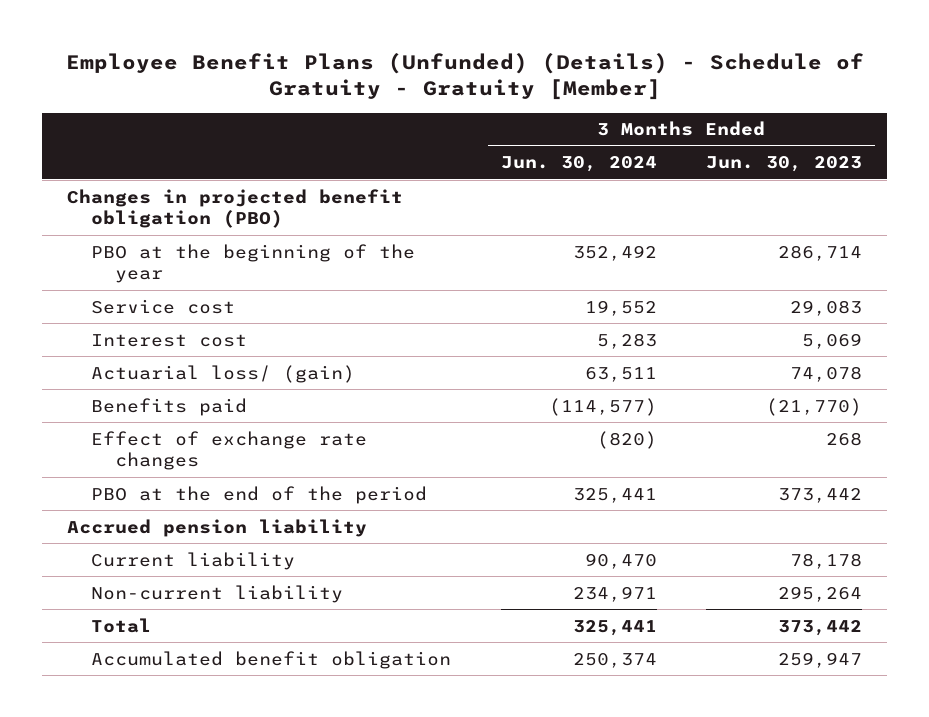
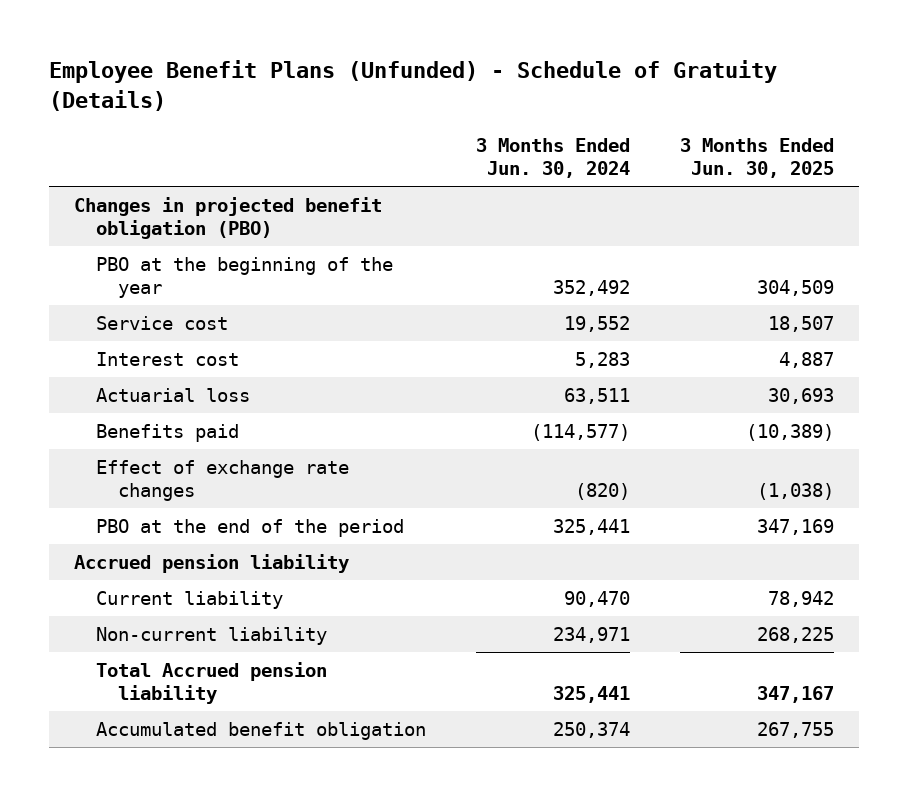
[65,52,864,101] Employee Benefit Plans (Unfunded) (Details) - Schedule of Gratuity - Gratuity [Member] -> [48,60,777,112] Employee Benefit Plans (Unfunded) - Schedule of Gratuity (Details)
[706,156,863,173] Jun. 30, 2023 -> none
none -> [680,138,835,179] 3 Months Ended Jun. 30, 2025
[90,364,355,383] Actuarial loss/ (gain) -> [95,387,250,402] Actuarial loss
[90,617,151,633] Total -> [95,661,327,704] Total Accrued pension liability

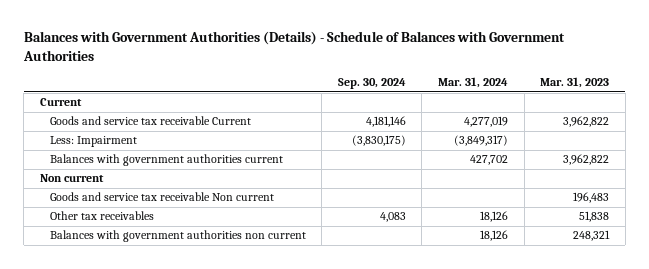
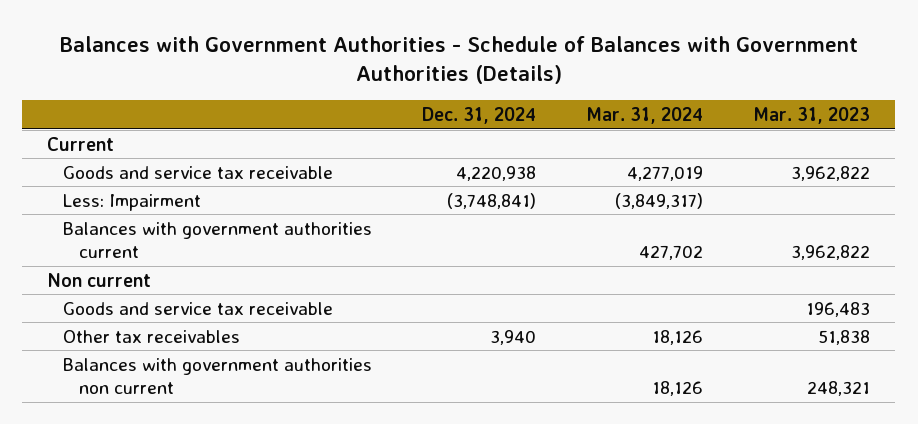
[22,31,565,61] Balances with Government Authorities (Details) - Schedule of Balances with Government Authorities -> [59,35,858,85] Balances with Government Authorities - Schedule of Balances with Government Authorities (Details)
[337,78,406,90] Sep. 30, 2024 -> none
none -> [422,106,537,124] Dec. 31, 2024
[49,116,251,126] Goods and service tax receivable Current -> [63,165,334,179] Goods and service tax receivable
[49,192,274,202] Goods and service tax receivable Non current -> [63,301,334,315] Goods and service tax receivable

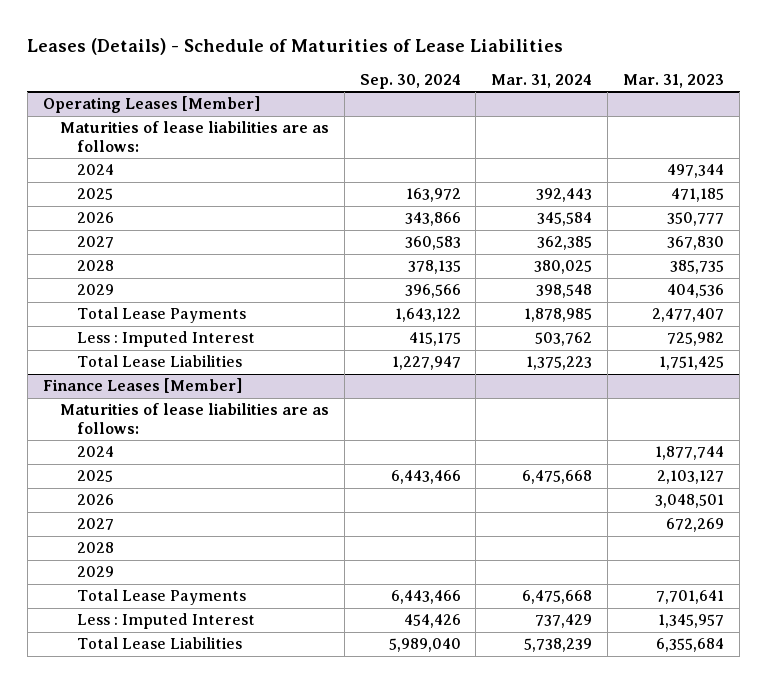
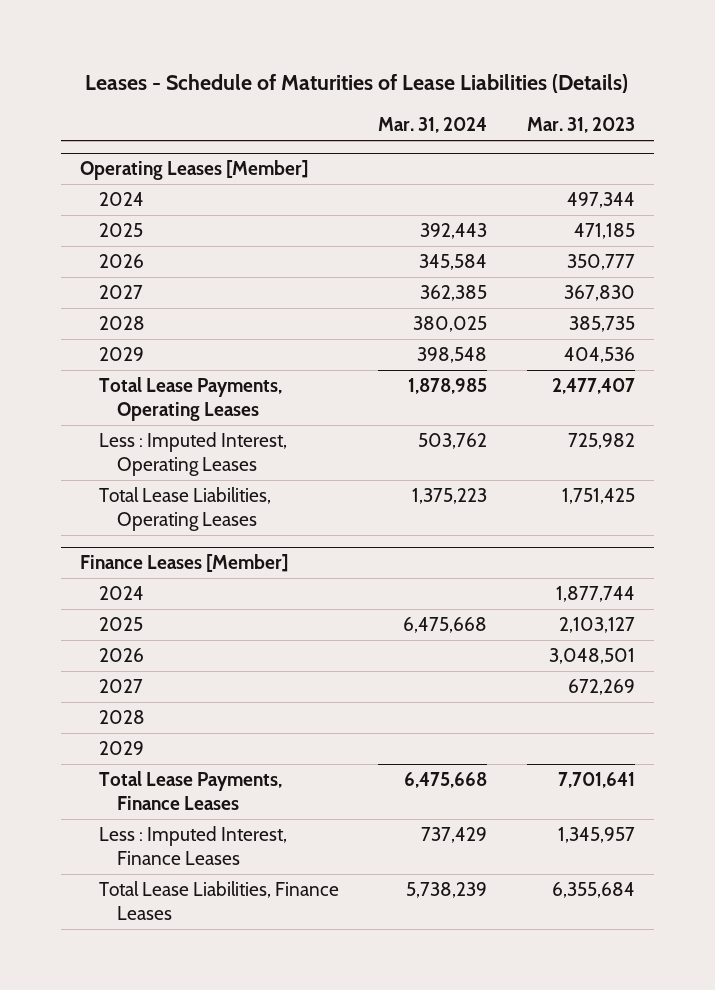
[27,37,564,55] Leases (Details) - Schedule of Maturities of Lease Liabilities -> [85,74,629,94] Leases - Schedule of Maturities of Lease Liabilities (Details)
[359,73,461,89] Sep. 30, 2024 -> none
[59,121,329,152] Maturities of lease liabilities are as follows: -> none
[77,307,247,324] Total Lease Payments -> [98,377,282,422] Total Lease Payments, Operating Leases
[77,331,256,348] Less : Imputed Interest -> [98,432,287,477] Less : Imputed Interest, Operating Leases
[77,355,243,368] Total Lease Liabilities -> [98,487,271,532] Total Lease Liabilities, Operating Leases
[59,403,329,434] Maturities of lease liabilities are as follows: -> none
[77,589,247,606] Total Lease Payments -> [98,771,282,811] Total Lease Payments, Finance Leases
[77,613,256,630] Less : Imputed Interest -> [98,826,287,866] Less : Imputed Interest, Finance Leases
[77,637,243,650] Total Lease Liabilities -> [98,881,339,921] Total Lease Liabilities, Finance Leases

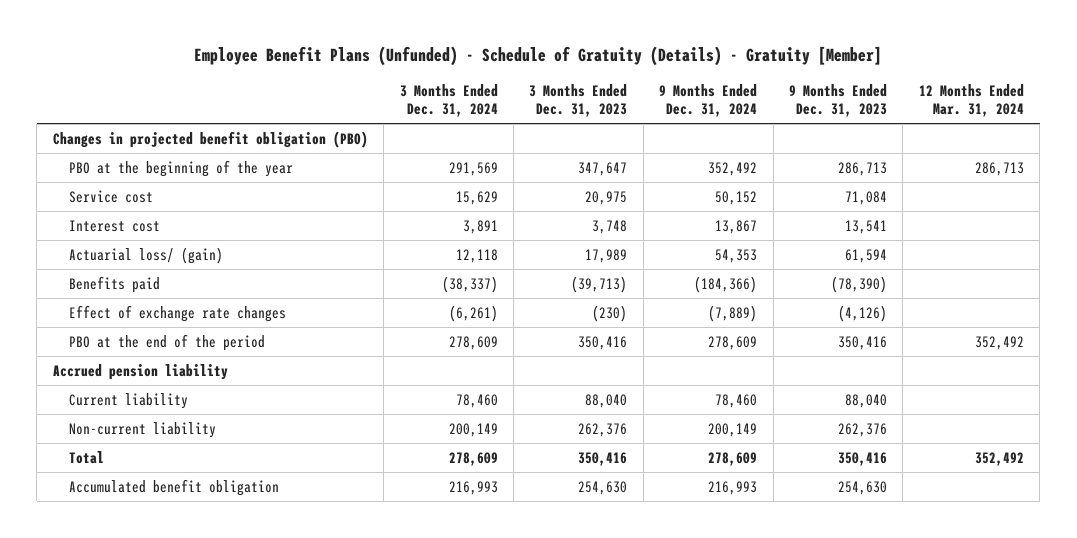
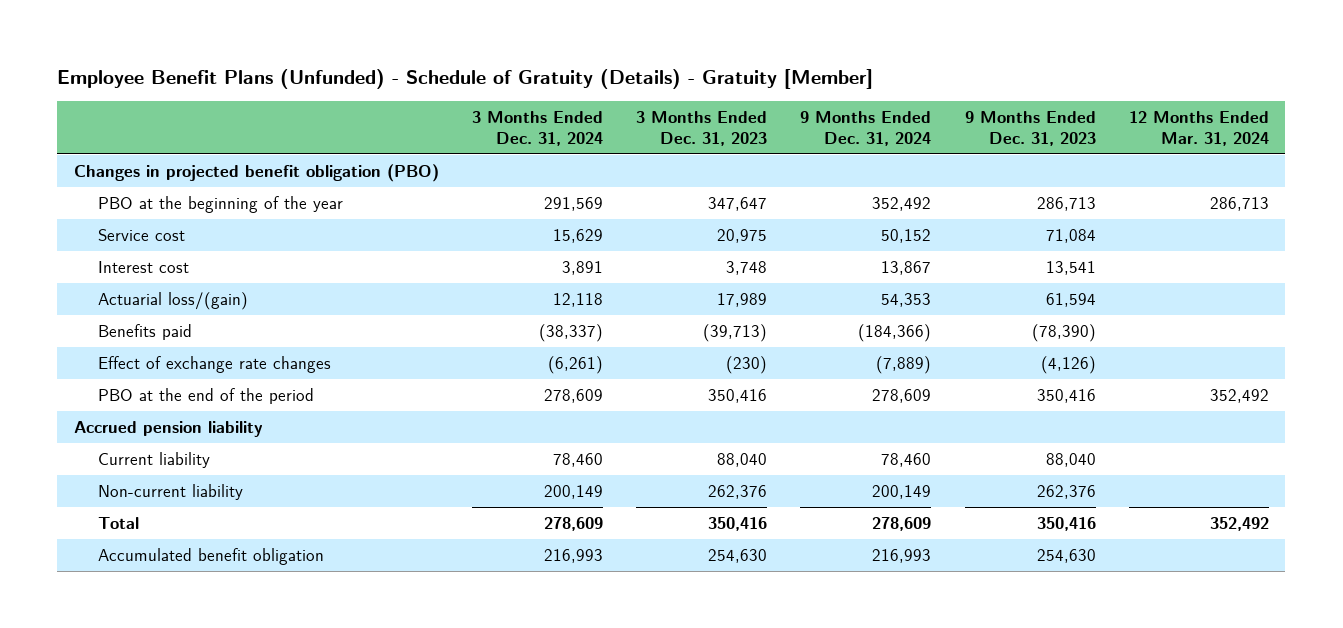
[68,247,223,265] Actuarial loss/ (gain) -> [98,291,249,310] Actuarial loss/(gain)

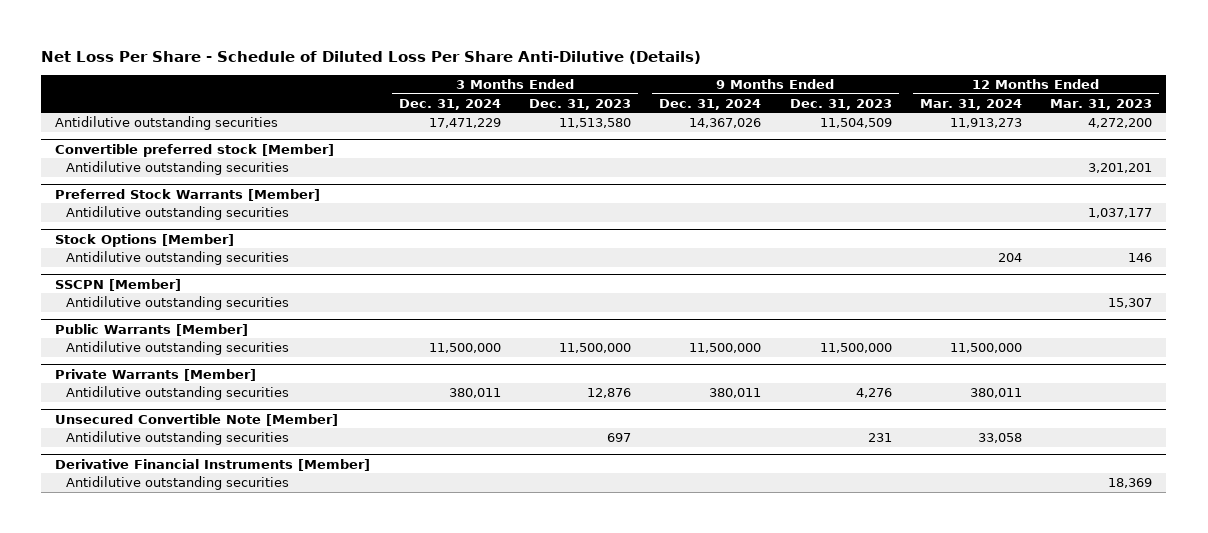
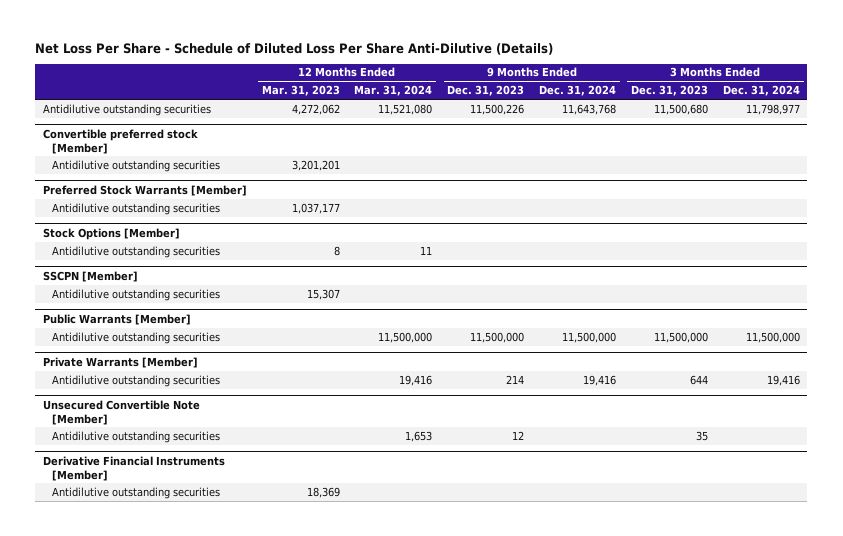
[428,118,501,129] 17,471,229 -> [745,103,800,115] 11,798,977
[559,118,632,129] 11,513,580 -> [653,103,708,115] 11,500,680
[689,118,762,129] 14,367,026 -> [562,103,617,115] 11,643,768
[819,118,892,129] 11,504,509 -> [470,103,525,115] 11,500,226
[949,118,1022,129] 11,913,273 -> [378,103,433,115] 11,521,080
[1088,118,1153,129] 4,272,200 -> [291,103,340,115] 4,272,062
[997,253,1022,263] 204 -> [420,245,433,255] 11
[1128,253,1153,263] 146 -> [333,245,340,256] 8
[448,388,501,399] 380,011 -> [766,374,800,386] 19,416
[587,388,632,399] 12,876 -> [689,374,708,385] 644
[709,388,762,399] 380,011 -> [583,374,617,386] 19,416
[855,388,892,399] 4,276 -> [506,374,525,384] 214
[969,388,1022,399] 380,011 -> [399,374,433,386] 19,416
[607,433,632,443] 697 -> [695,430,708,441] 35
[867,433,892,443] 231 -> [512,430,525,440] 12
[977,433,1022,444] 33,058 -> [405,430,433,442] 1,653

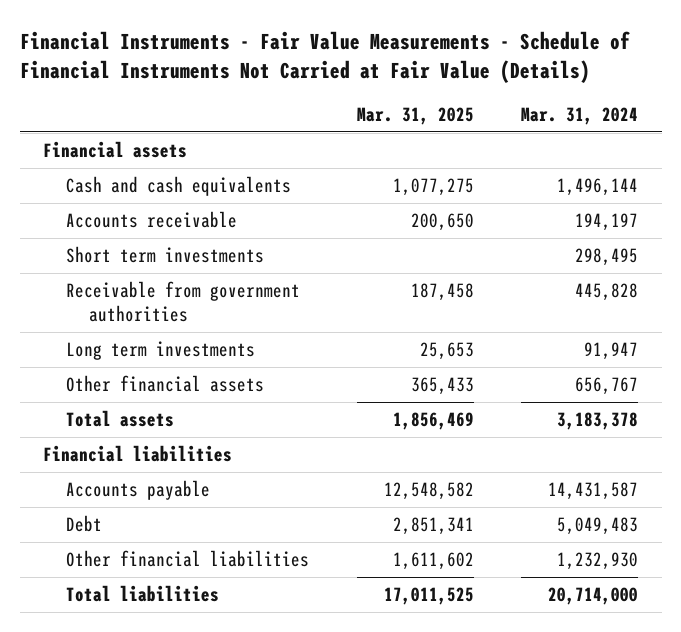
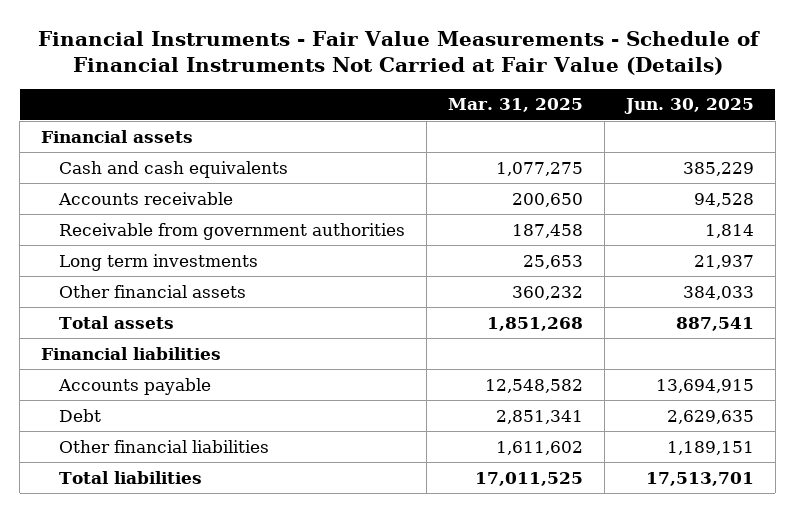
[521,106,639,125] Mar. 31, 2024 -> none
none -> [623,98,754,115] Jun. 30, 2025
[66,246,265,264] Short term investments -> none
[410,377,474,396] 365,433 -> [512,285,584,300] 360,232
[392,412,474,431] 1,856,469 -> [487,316,584,331] 1,851,268

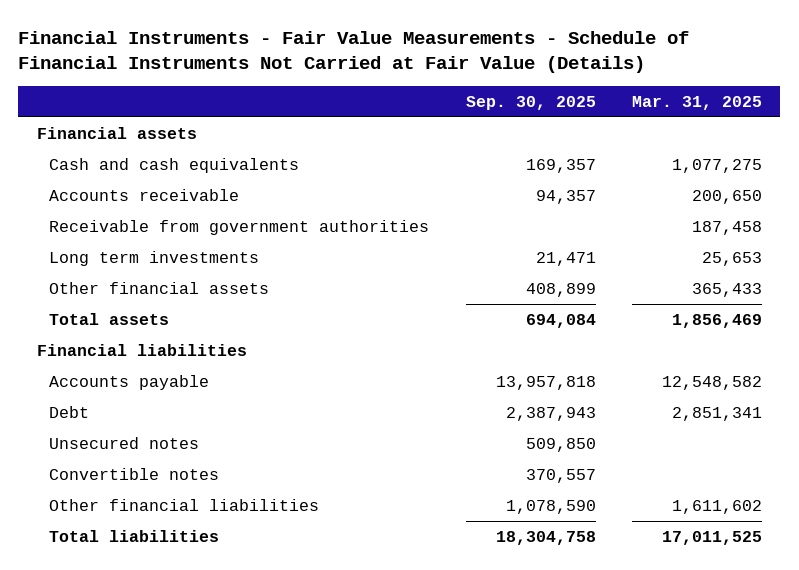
[623,98,754,115] Jun. 30, 2025 -> none
none -> [465,95,596,110] Sep. 30, 2025
[512,285,584,300] 360,232 -> [692,282,763,297] 365,433
[487,316,584,331] 1,851,268 -> [672,313,763,328] 1,856,469
none -> [49,436,200,449] Unsecured notes
none -> [49,467,220,480] Convertible notes

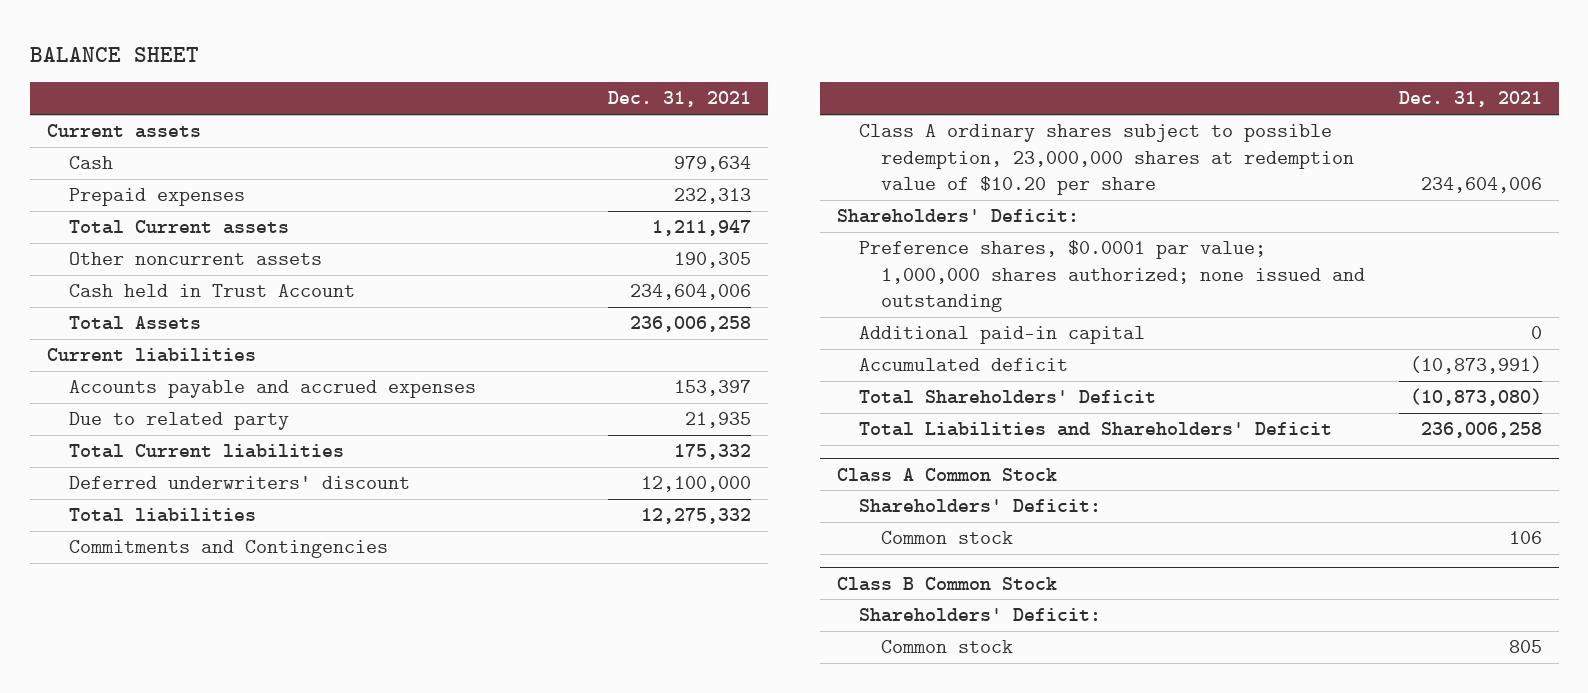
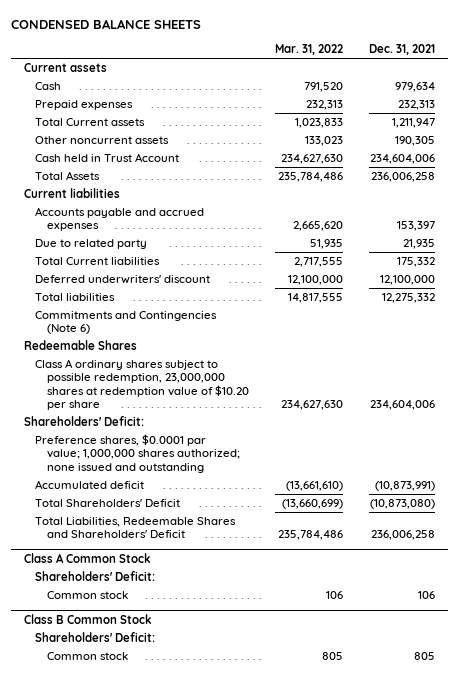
[29,46,199,62] BALANCE SHEET -> [11,18,202,29] CONDENSED BALANCE SHEETS
none -> [274,44,343,56] Mar. 31, 2022
[68,540,388,559] Commitments and Contingencies -> [35,311,218,335] Commitments and Contingencies (Note 6)
none -> [24,340,138,351] Redeemable Shares
[858,326,1145,345] Additional paid-in capital -> none
[858,422,1332,437] Total Liabilities and Shareholders' Deficit -> [35,517,237,539] Total Liabilities, Redeemable Shares and Shareholders' Deficit

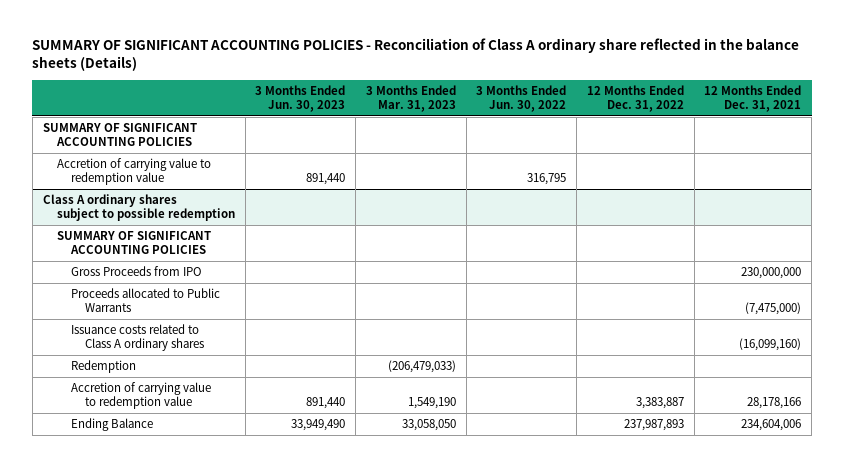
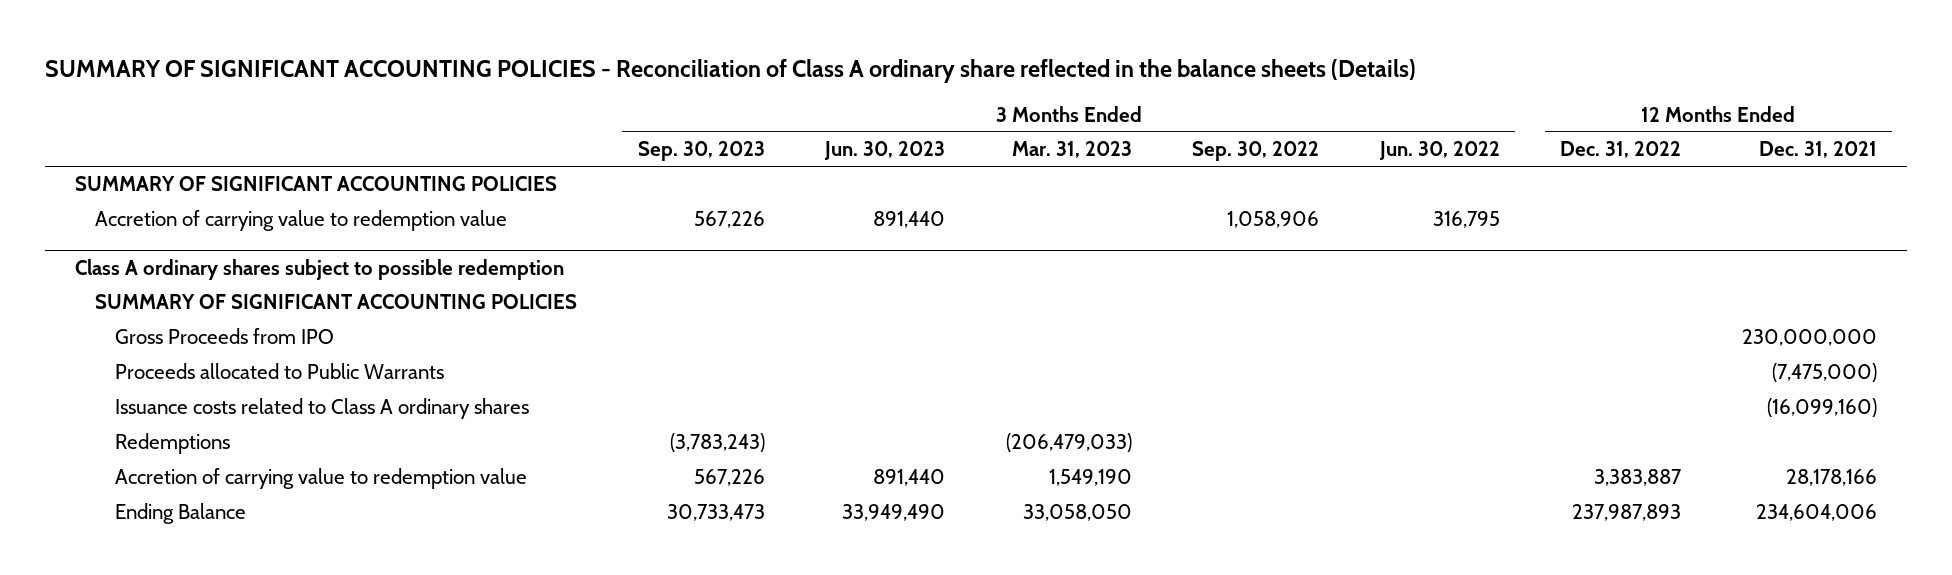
none -> [637,141,765,162] Sep. 30, 2023
none -> [1192,141,1320,162] Sep. 30, 2022
[71,360,137,374] Redemption -> [114,433,230,455] Redemptions

